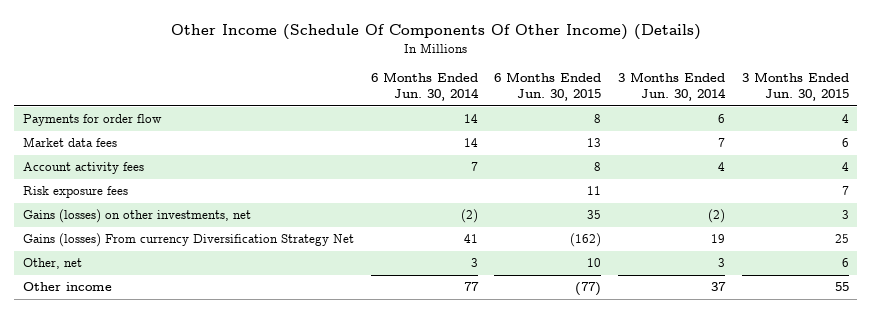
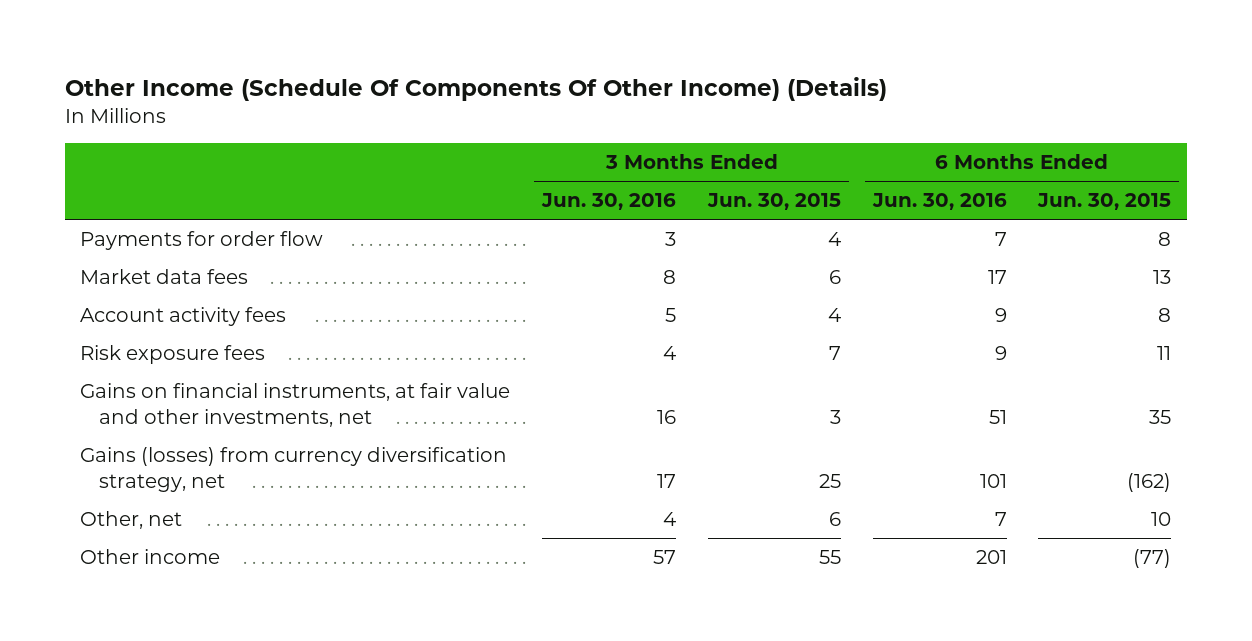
[370,72,479,102] 6 Months Ended Jun. 30, 2014 -> none
[617,72,726,102] 3 Months Ended Jun. 30, 2014 -> none
none -> [541,193,677,211] Jun. 30, 2016
none -> [871,193,1007,211] Jun. 30, 2016
[22,209,251,224] Gains (losses) on other investments, net -> [80,383,511,427] Gains on financial instruments, at fair value and other investments, net
[22,233,354,248] Gains (losses) From currency Diversification Strategy Net -> [80,447,508,492] Gains (losses) from currency diversification strategy, net

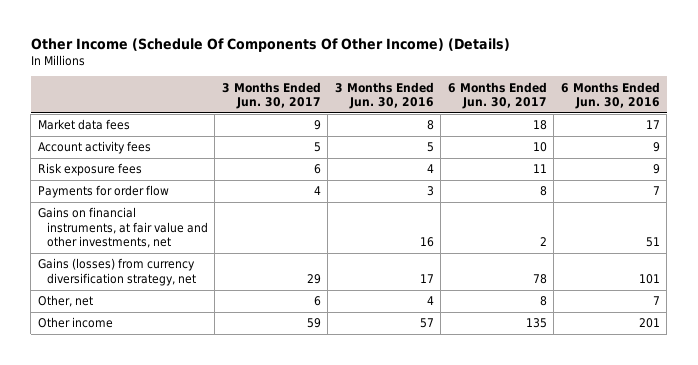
[706,193,841,211] Jun. 30, 2015 -> none
[1037,193,1172,211] Jun. 30, 2015 -> none
none -> [221,81,321,110] 3 Months Ended Jun. 30, 2017
none -> [447,81,547,110] 6 Months Ended Jun. 30, 2017
[80,231,324,251] Payments for order flow -> [37,185,169,199] Payments for order flow

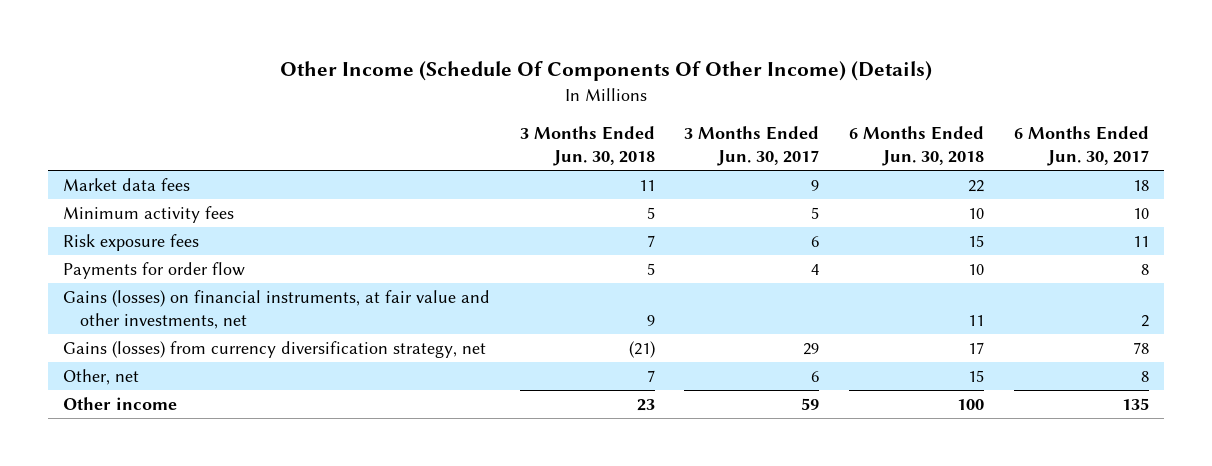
[334,81,434,110] 3 Months Ended Jun. 30, 2016 -> none
[560,81,660,110] 6 Months Ended Jun. 30, 2016 -> none
none -> [519,125,655,166] 3 Months Ended Jun. 30, 2018
none -> [849,125,985,166] 6 Months Ended Jun. 30, 2018
[37,141,151,155] Account activity fees -> [63,206,235,224] Minimum activity fees
[37,207,209,249] Gains on financial instruments, at fair value and other investments, net -> [63,290,491,330] Gains (losses) on financial instruments, at fair value and other investments, net

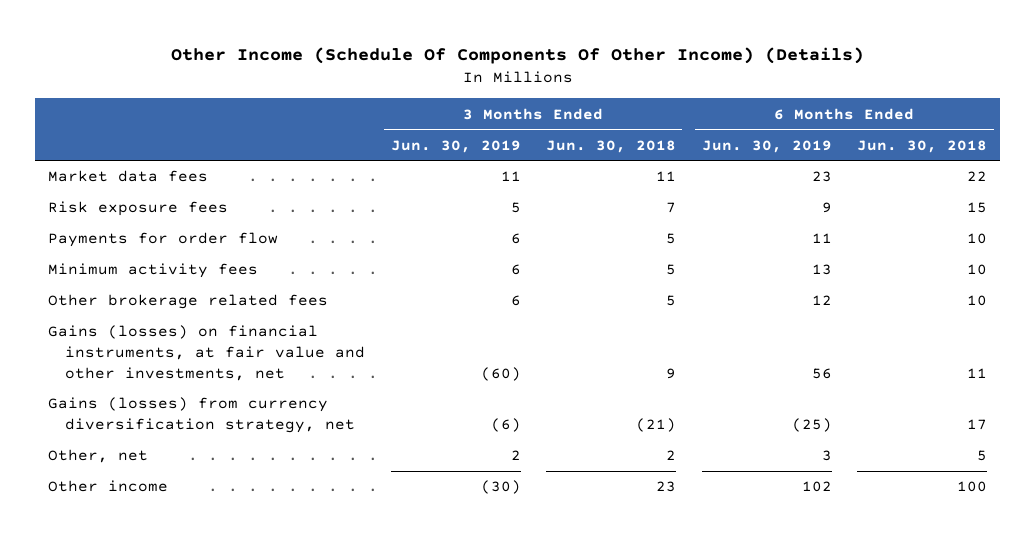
[684,125,820,166] 3 Months Ended Jun. 30, 2017 -> none
[1013,125,1149,166] 6 Months Ended Jun. 30, 2017 -> none
none -> [390,139,521,153] Jun. 30, 2019
none -> [701,139,832,153] Jun. 30, 2019
[63,206,235,224] Minimum activity fees -> [48,263,259,279] Minimum activity fees
none -> [48,294,329,310] Other brokerage related fees
[646,370,655,383] 7 -> [666,450,677,461] 2
[968,370,985,383] 15 -> [977,450,988,462] 5

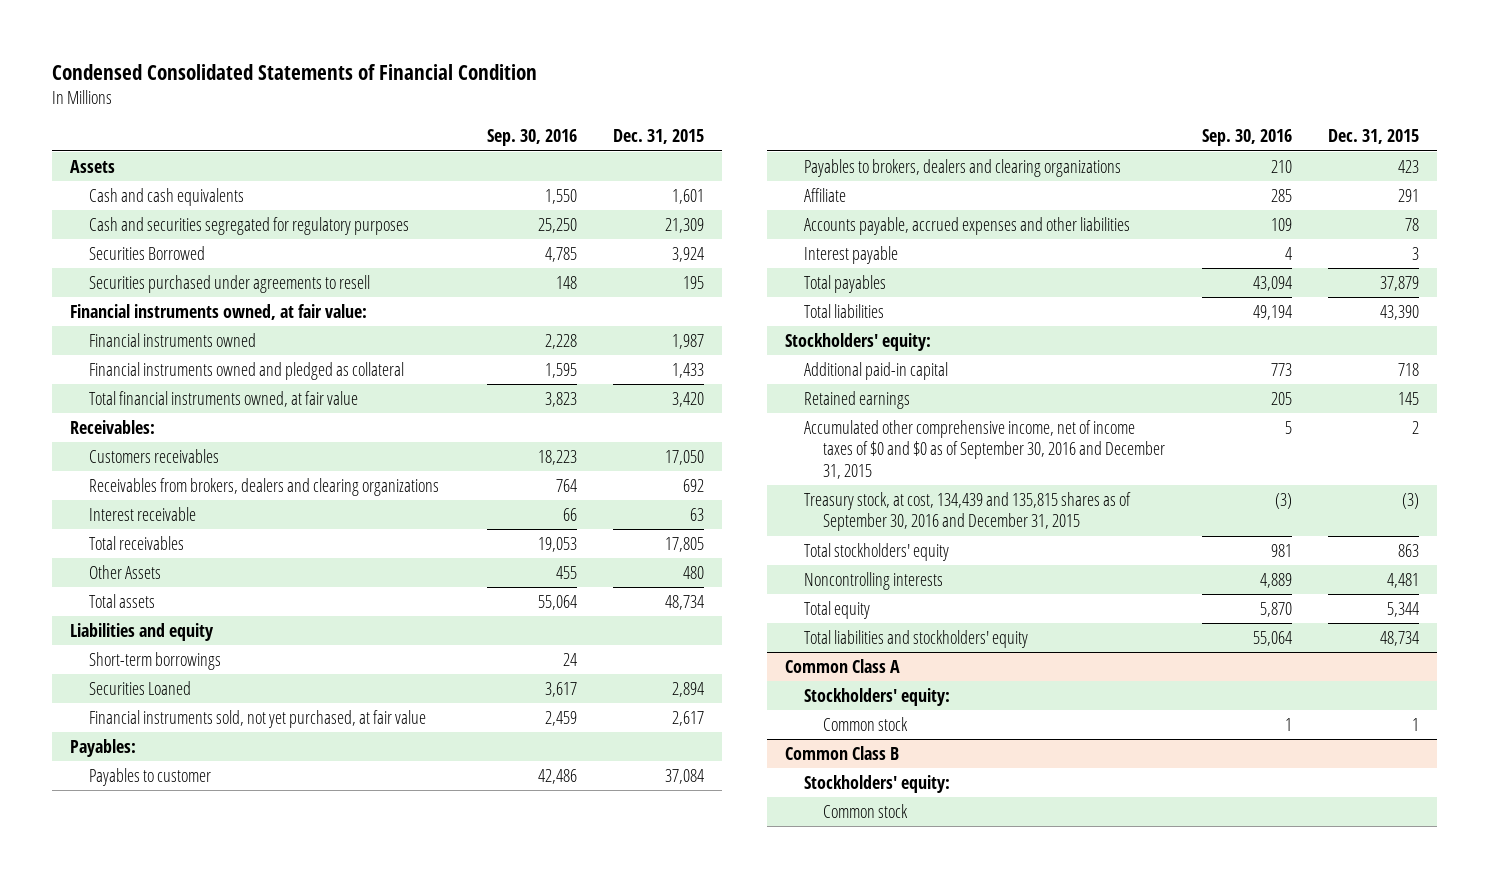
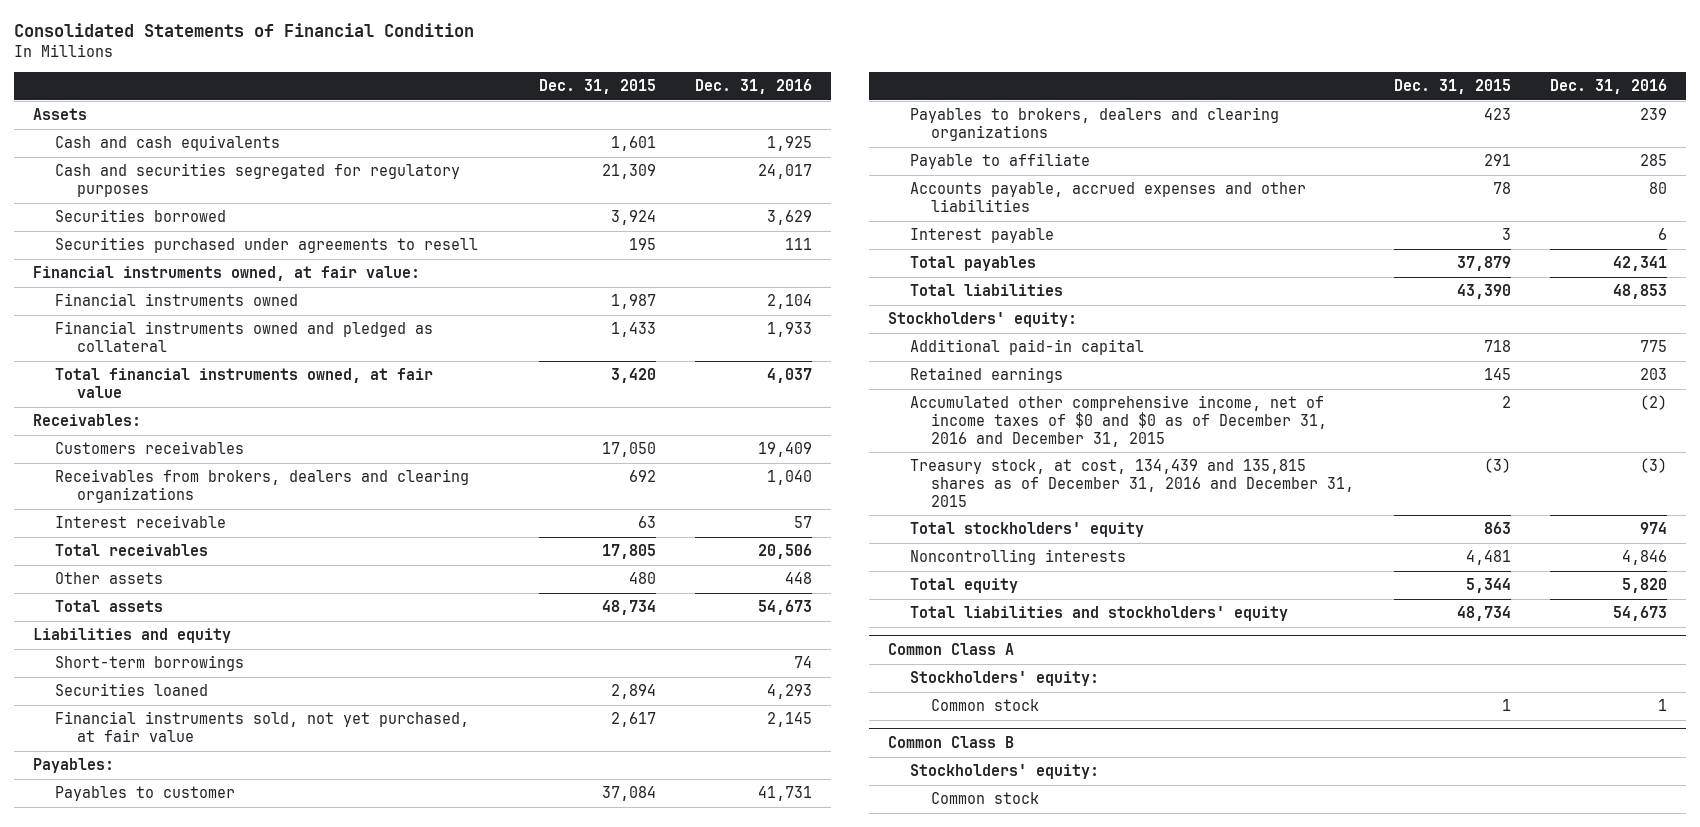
[51,63,537,80] Condensed Consolidated Statements of Financial Condition -> [13,22,474,37] Consolidated Statements of Financial Condition
[486,129,577,147] Sep. 30, 2016 -> none
none -> [694,79,812,95] Dec. 31, 2016
[89,245,206,260] Securities Borrowed -> [54,209,226,223] Securities borrowed
[89,564,162,579] Other Assets -> [54,572,163,585] Other assets
[89,680,192,695] Securities Loaned -> [54,683,208,697] Securities loaned
[804,187,847,202] Affiliate -> [909,153,1090,170] Payable to affiliate
[804,419,1166,479] Accumulated other comprehensive income, net of income taxes of $0 and $0 as of September 30, 2016 and December 31, 2015 -> [909,395,1328,447] Accumulated other comprehensive income, net of income taxes of $0 and $0 as of December 31, 2016 and December 31, 2015
[804,491,1132,532] Treasury stock, at cost, 134,439 and 135,815 shares as of September 30, 2016 and December 31, 2015 -> [909,459,1355,507] Treasury stock, at cost, 134,439 and 135,815 shares as of December 31, 2016 and December 31, 2015

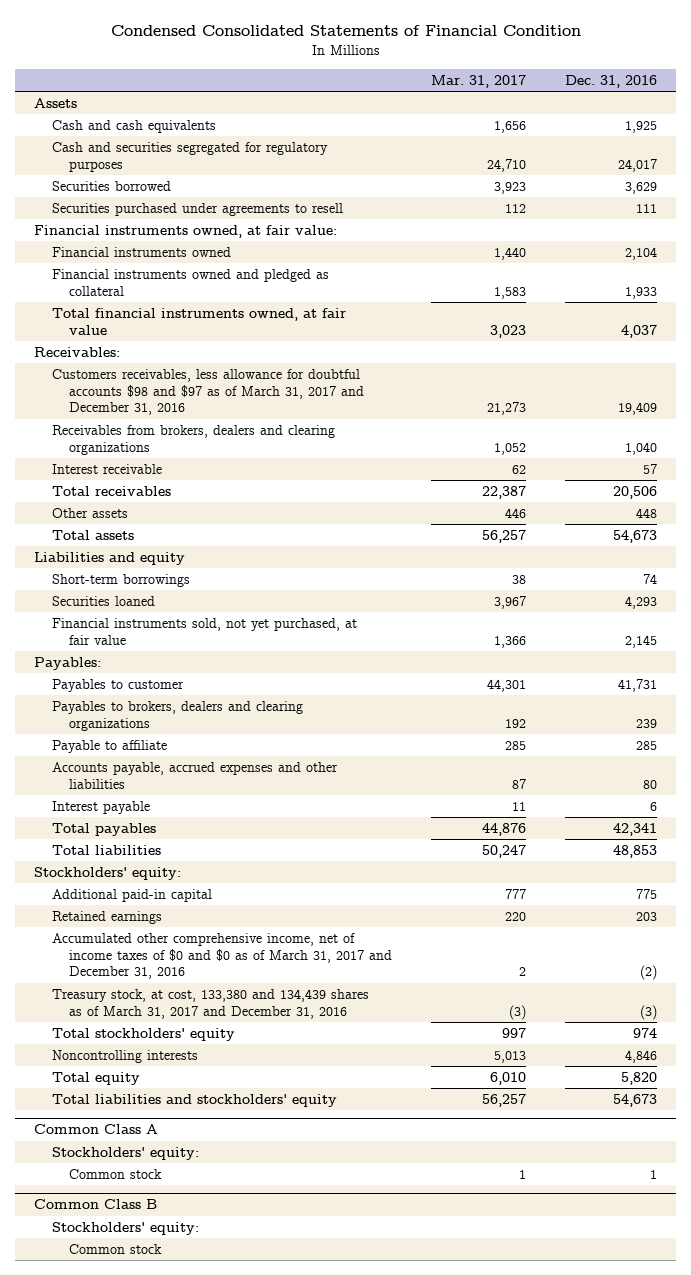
[13,22,474,37] Consolidated Statements of Financial Condition -> [110,25,581,37] Condensed Consolidated Statements of Financial Condition
[538,79,656,95] Dec. 31, 2015 -> none
none -> [431,74,527,88] Mar. 31, 2017
[54,441,244,455] Customers receivables -> [51,368,365,416] Customers receivables, less allowance for doubtful accounts $98 and $97 as of March 31, 2017 and December 31, 2016
[909,395,1328,447] Accumulated other comprehensive income, net of income taxes of $0 and $0 as of December 31, 2016 and December 31, 2015 -> [51,932,393,980] Accumulated other comprehensive income, net of income taxes of $0 and $0 as of March 31, 2017 and December 31, 2016
[909,459,1355,507] Treasury stock, at cost, 134,439 and 135,815 shares as of December 31, 2016 and December 31, 2015 -> [51,988,369,1019] Treasury stock, at cost, 133,380 and 134,439 shares as of March 31, 2017 and December 31, 2016

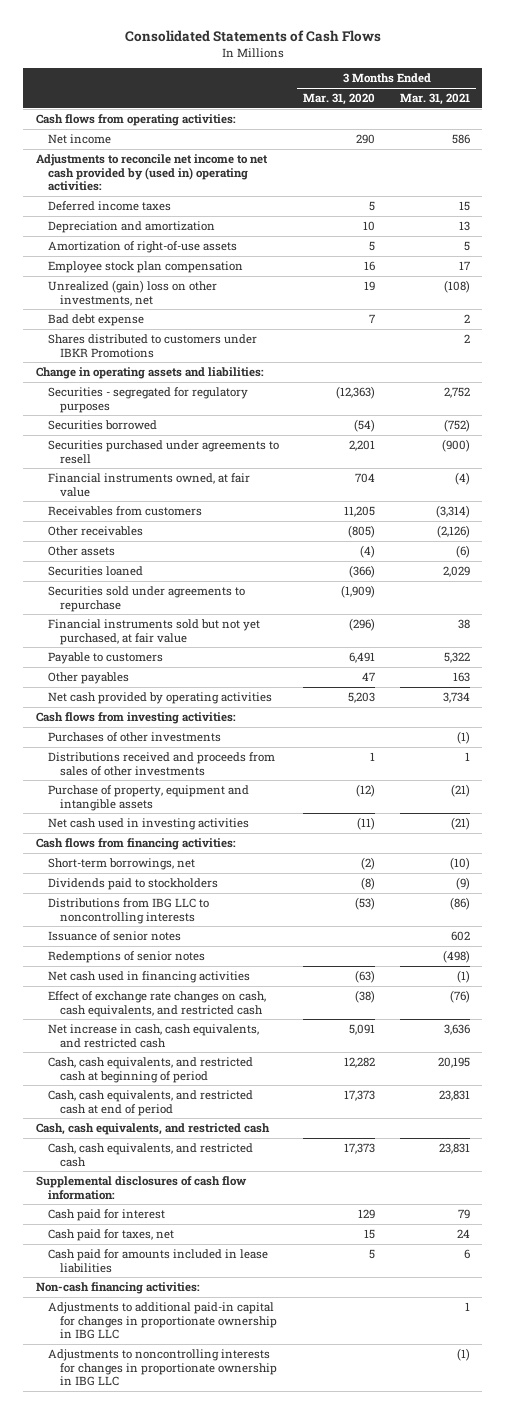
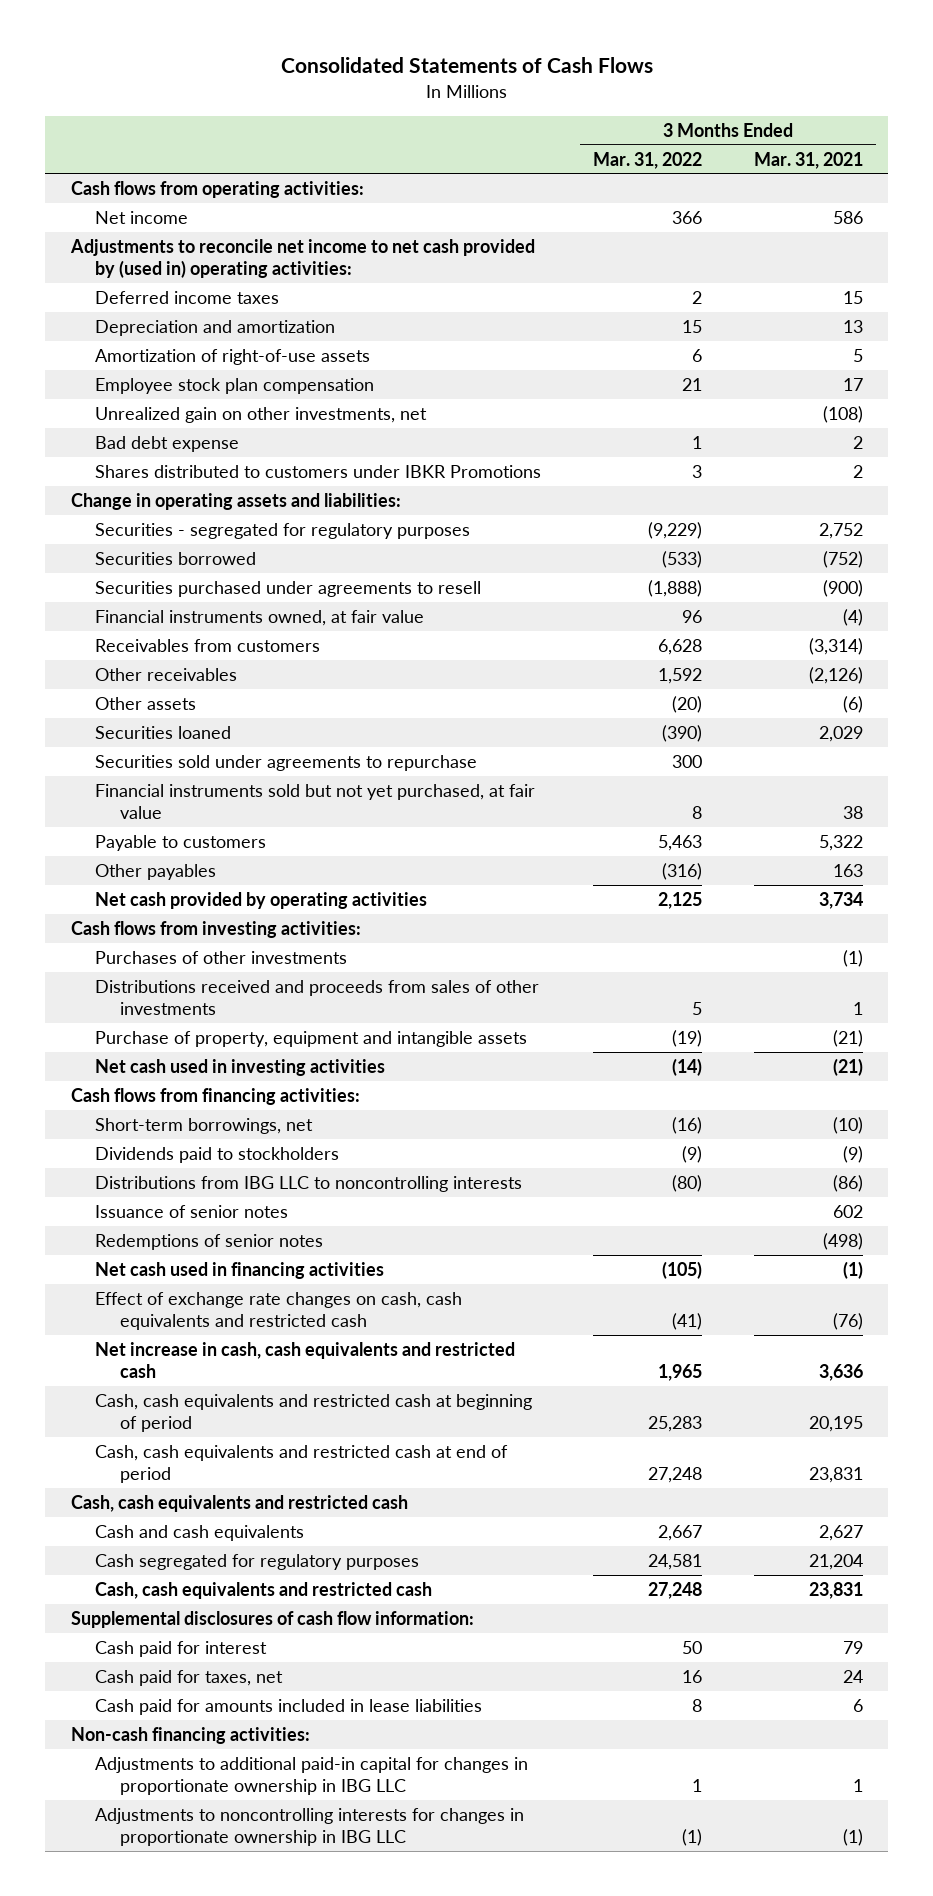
[303,93,376,106] Mar. 31, 2020 -> none
none -> [592,151,702,169] Mar. 31, 2022
[47,280,217,306] Unrealized (gain) loss on other investments, net -> [95,406,428,423] Unrealized gain on other investments, net
[47,991,266,1017] Effect of exchange rate changes on cash, cash equivalents, and restricted cash -> [95,1291,463,1330] Effect of exchange rate changes on cash, cash equivalents and restricted cash
[47,1024,259,1048] Net increase in cash, cash equivalents, and restricted cash -> [95,1341,516,1378] Net increase in cash, cash equivalents and restricted cash
[47,1057,253,1083] Cash, cash equivalents, and restricted cash at beginning of period -> [95,1393,533,1432] Cash, cash equivalents and restricted cash at beginning of period
[47,1090,253,1116] Cash, cash equivalents, and restricted cash at end of period -> [95,1444,509,1483] Cash, cash equivalents and restricted cash at end of period
[35,1123,270,1136] Cash, cash equivalents, and restricted cash -> [70,1494,408,1512] Cash, cash equivalents and restricted cash
none -> [95,1524,305,1541] Cash and cash equivalents
none -> [95,1553,420,1570] Cash segregated for regulatory purposes
[47,1143,253,1167] Cash, cash equivalents, and restricted cash -> [95,1581,433,1599] Cash, cash equivalents and restricted cash

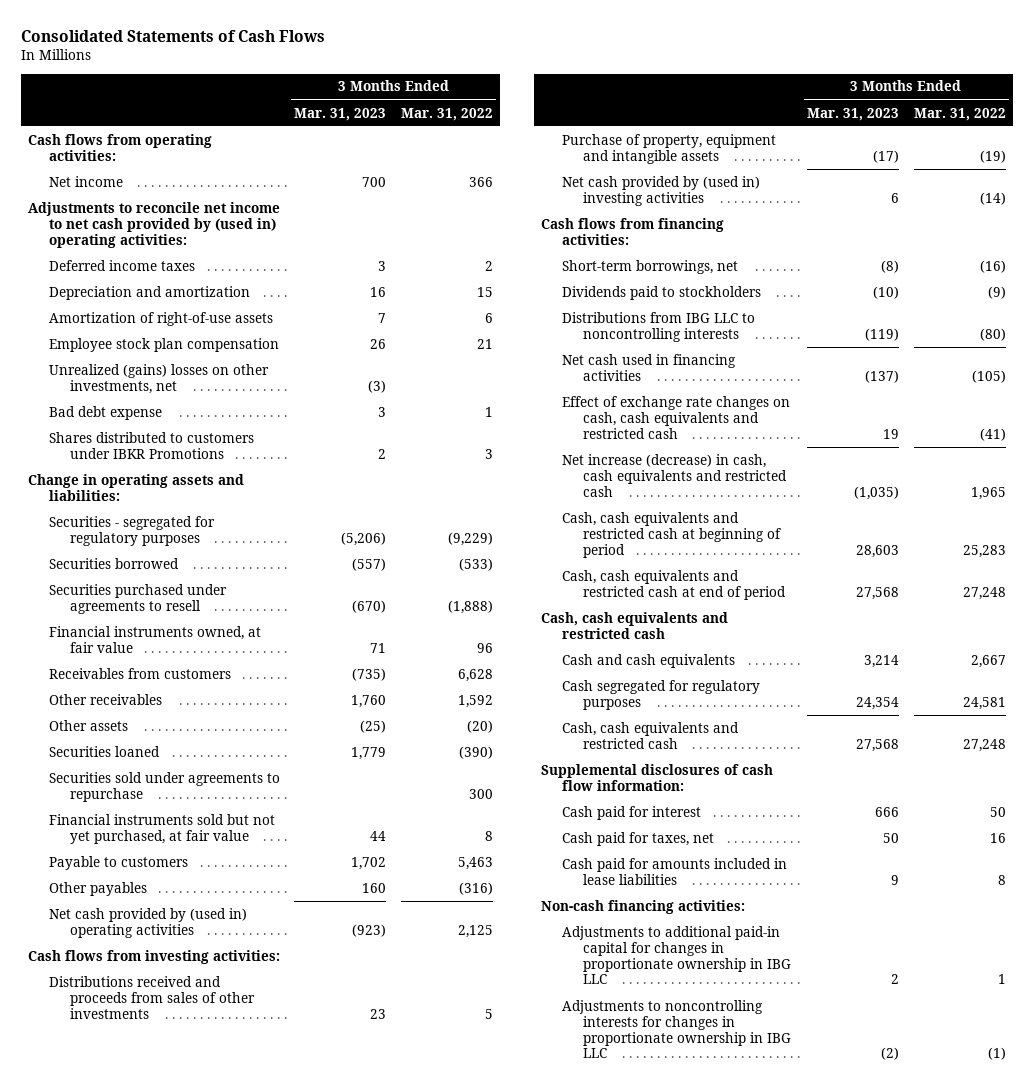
[753,151,863,169] Mar. 31, 2021 -> none
none -> [294,107,387,121] Mar. 31, 2023
[95,406,428,423] Unrealized gain on other investments, net -> [48,363,269,394] Unrealized (gains) losses on other investments, net
[95,891,428,909] Net cash provided by operating activities -> [48,907,247,938] Net cash provided by (used in) operating activities
[95,950,348,964] Purchases of other investments -> none
[95,1058,386,1076] Net cash used in investing activities -> [561,175,760,206] Net cash provided by (used in) investing activities
[95,1204,289,1218] Issuance of senior notes -> none
[95,1233,324,1250] Redemptions of senior notes -> none
[95,1341,516,1378] Net increase in cash, cash equivalents and restricted cash -> [561,453,787,497] Net increase (decrease) in cash, cash equivalents and restricted cash

